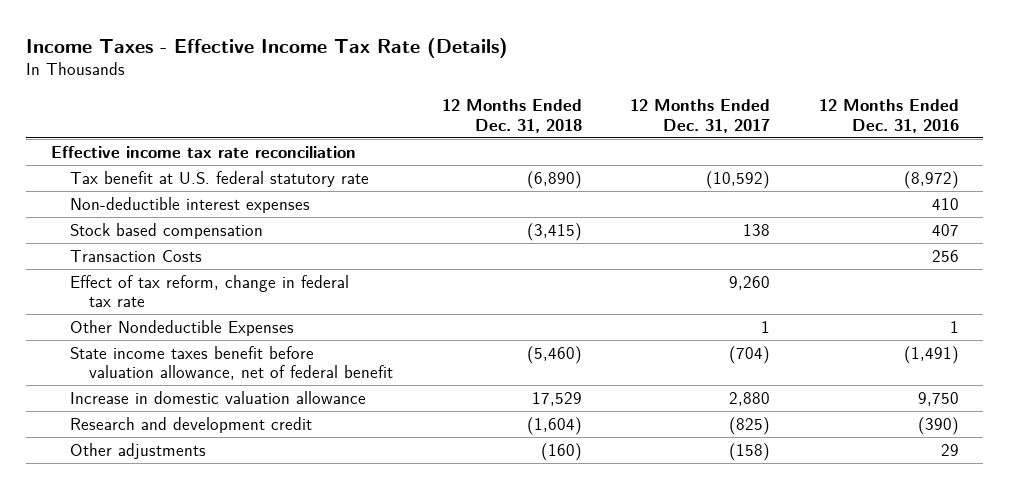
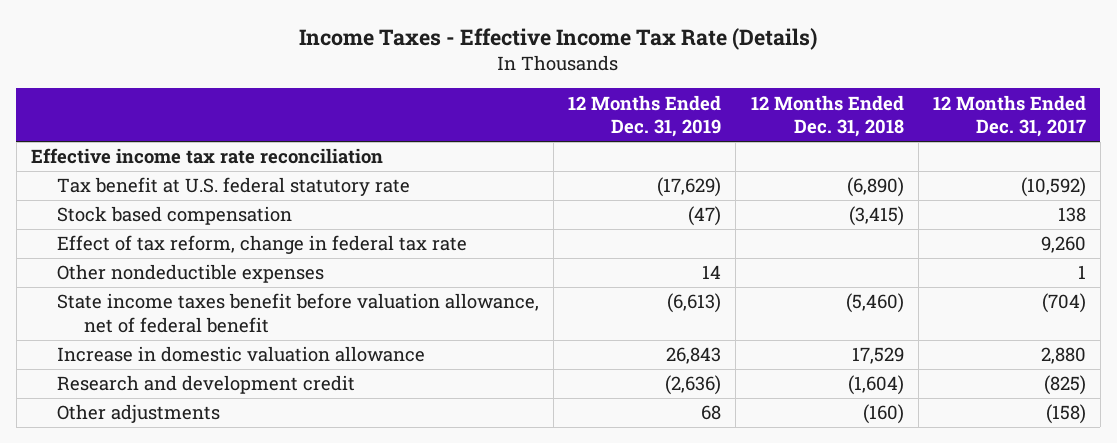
[818,99,959,133] 12 Months Ended Dec. 31, 2016 -> none
none -> [568,94,722,138] 12 Months Ended Dec. 31, 2019
[69,196,310,213] Non-deductible interest expenses -> none
[69,249,202,262] Transaction Costs -> none
[69,319,294,336] Other Nondeductible Expenses -> [57,264,325,284] Other nondeductible expenses

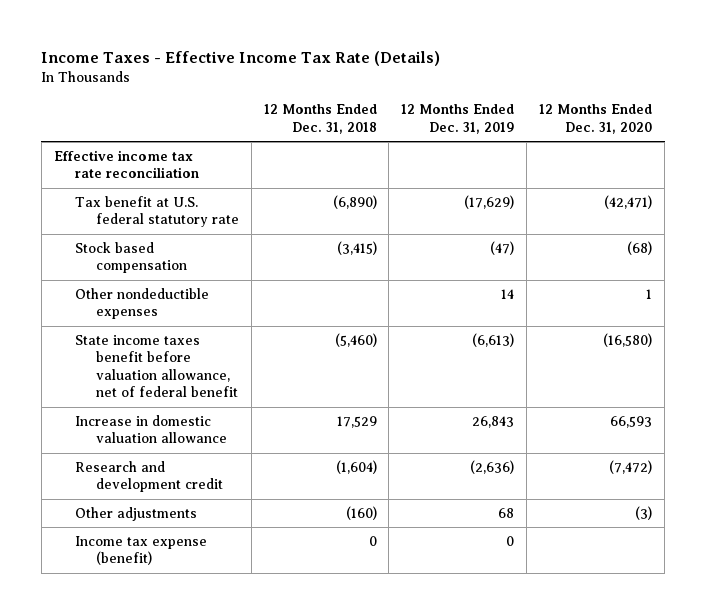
[932,94,1086,138] 12 Months Ended Dec. 31, 2017 -> none
none -> [539,104,653,134] 12 Months Ended Dec. 31, 2020
[57,235,468,255] Effect of tax reform, change in federal tax rate -> none
none -> [74,535,207,566] Income tax expense (benefit)

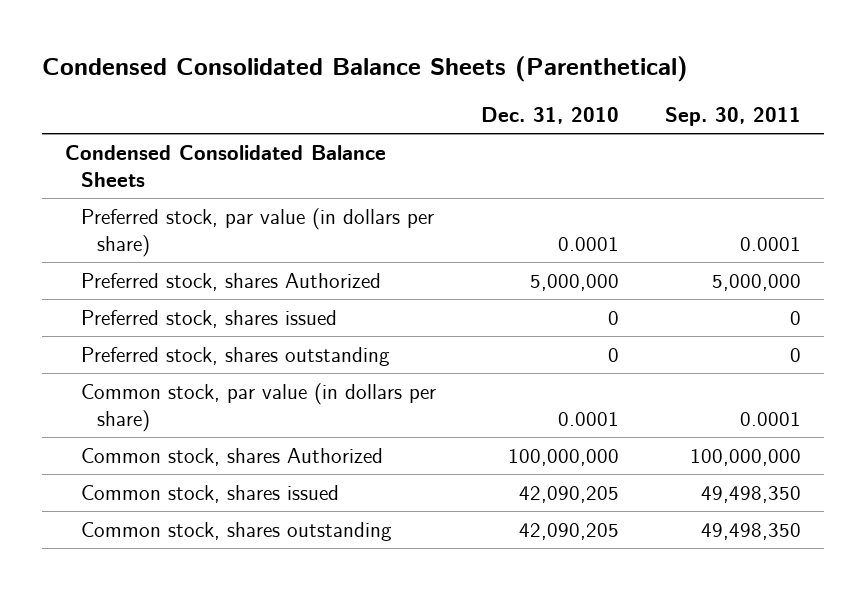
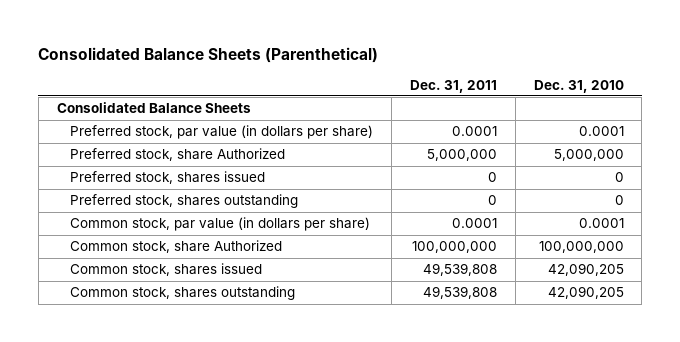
[41,55,688,82] Condensed Consolidated Balance Sheets (Parenthetical) -> [38,46,379,63] Consolidated Balance Sheets (Parenthetical)
[664,106,801,126] Sep. 30, 2011 -> none
none -> [409,79,497,93] Dec. 31, 2011
[64,144,386,187] Condensed Consolidated Balance Sheets -> [56,102,251,114] Consolidated Balance Sheets
[80,272,381,291] Preferred stock, shares Authorized -> [69,148,285,162] Preferred stock, share Authorized
[80,447,383,466] Common stock, shares Authorized -> [69,240,282,254] Common stock, share Authorized

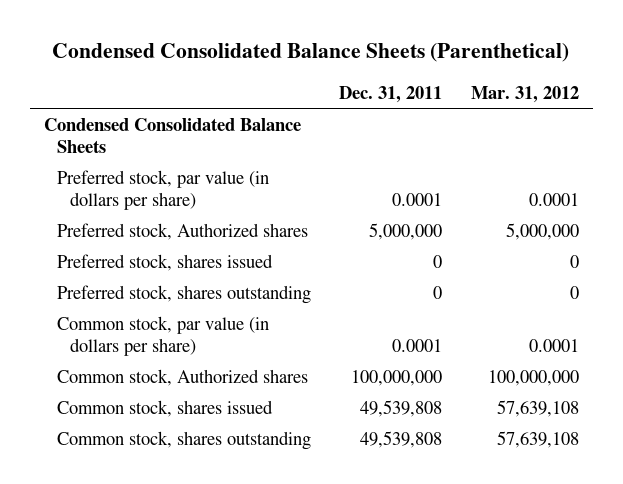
[38,46,379,63] Consolidated Balance Sheets (Parenthetical) -> [52,43,570,63] Condensed Consolidated Balance Sheets (Parenthetical)
[533,79,624,93] Dec. 31, 2010 -> none
none -> [470,85,579,103] Mar. 31, 2012
[56,102,251,114] Consolidated Balance Sheets -> [43,117,301,153] Condensed Consolidated Balance Sheets
[69,148,285,162] Preferred stock, share Authorized -> [57,222,309,240] Preferred stock, Authorized shares
[69,240,282,254] Common stock, share Authorized -> [57,368,309,386] Common stock, Authorized shares

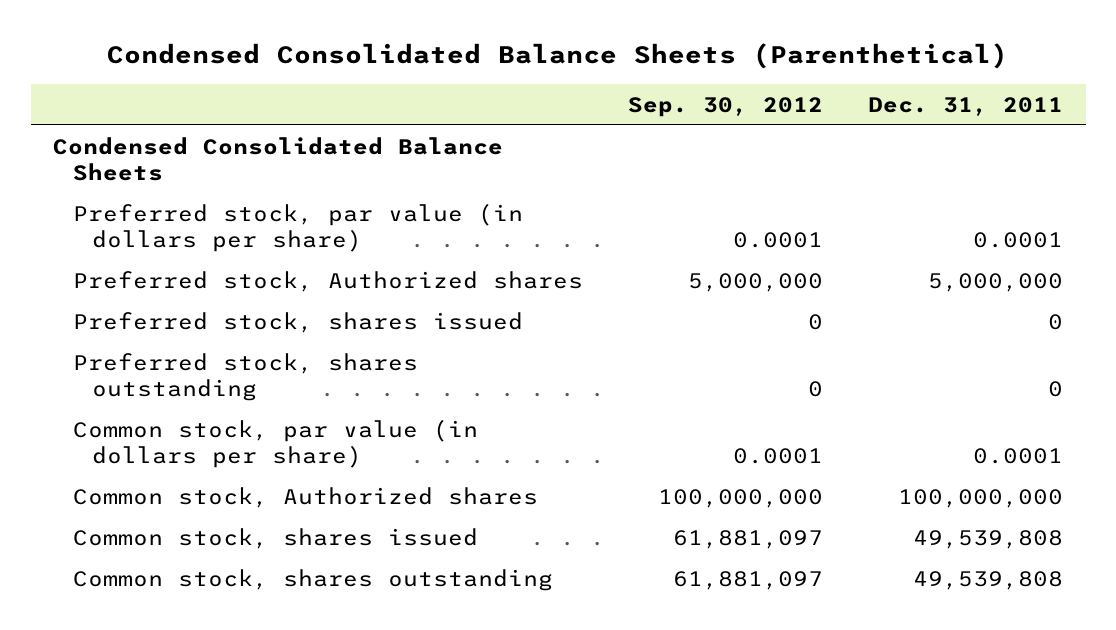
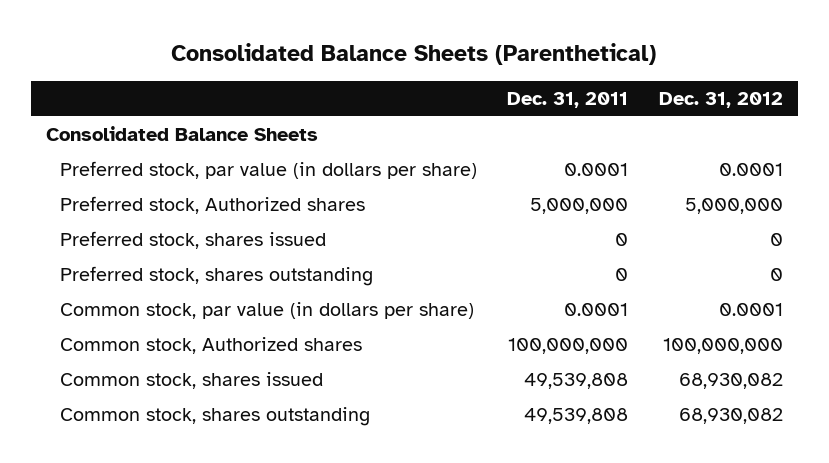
[107,43,1009,70] Condensed Consolidated Balance Sheets (Parenthetical) -> [171,43,657,66] Consolidated Balance Sheets (Parenthetical)
[627,96,823,117] Sep. 30, 2012 -> none
none -> [658,91,783,108] Dec. 31, 2012
[53,136,504,182] Condensed Consolidated Balance Sheets -> [45,126,318,142] Consolidated Balance Sheets

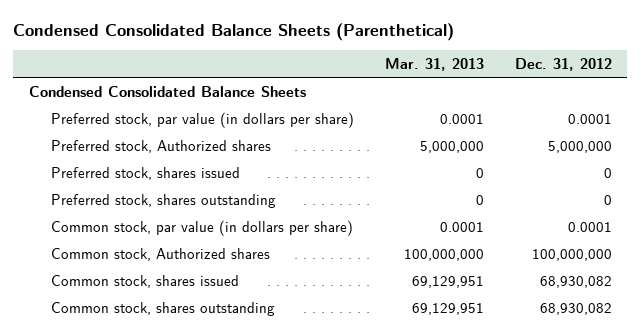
[171,43,657,66] Consolidated Balance Sheets (Parenthetical) -> [13,22,455,41] Condensed Consolidated Balance Sheets (Parenthetical)
[507,91,629,108] Dec. 31, 2011 -> none
none -> [385,58,485,72] Mar. 31, 2013
[45,126,318,142] Consolidated Balance Sheets -> [28,85,306,97] Condensed Consolidated Balance Sheets

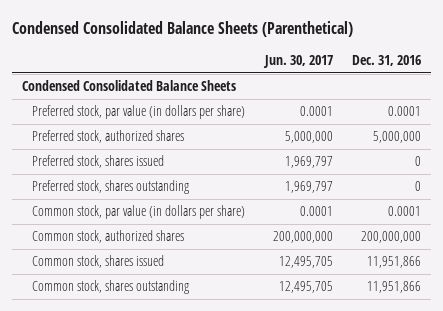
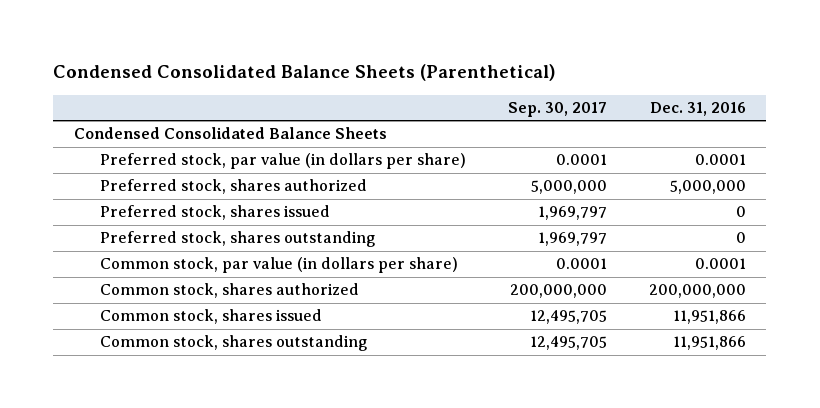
[262,55,333,69] Jun. 30, 2017 -> none
none -> [507,101,607,117] Sep. 30, 2017
[32,130,185,144] Preferred stock, authorized shares -> [99,179,367,195] Preferred stock, shares authorized
[32,230,185,244] Common stock, authorized shares -> [99,283,359,299] Common stock, shares authorized

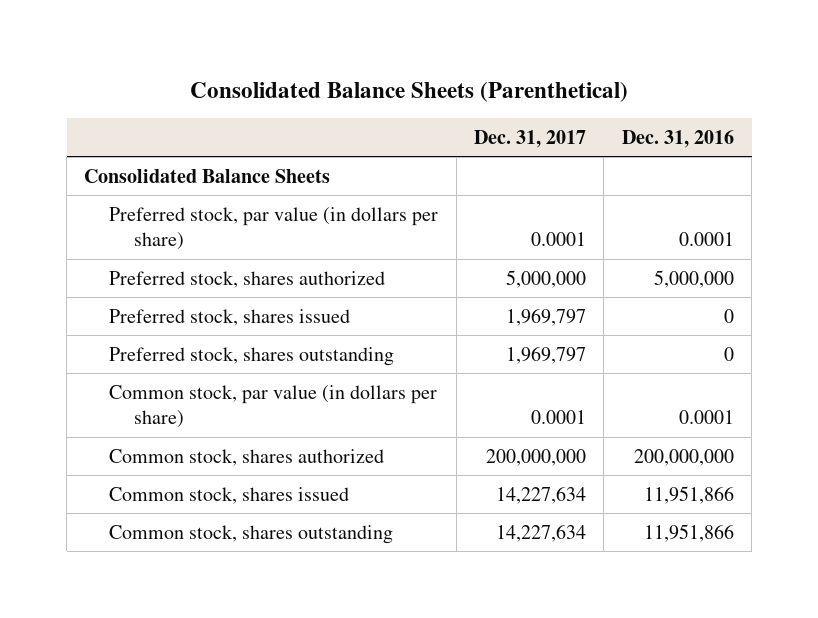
[53,64,557,82] Condensed Consolidated Balance Sheets (Parenthetical) -> [190,81,629,102] Consolidated Balance Sheets (Parenthetical)
[507,101,607,117] Sep. 30, 2017 -> none
none -> [474,129,587,148] Dec. 31, 2017
[74,127,388,140] Condensed Consolidated Balance Sheets -> [84,168,331,183] Consolidated Balance Sheets

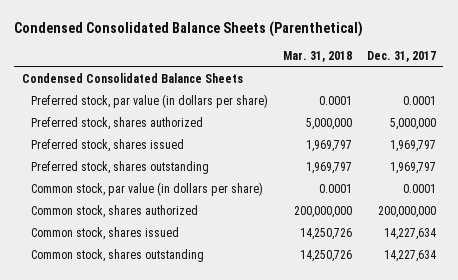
[190,81,629,102] Consolidated Balance Sheets (Parenthetical) -> [14,21,364,38] Condensed Consolidated Balance Sheets (Parenthetical)
[621,129,734,148] Dec. 31, 2016 -> none
none -> [283,51,353,63] Mar. 31, 2018
[84,168,331,183] Consolidated Balance Sheets -> [21,73,243,84] Condensed Consolidated Balance Sheets

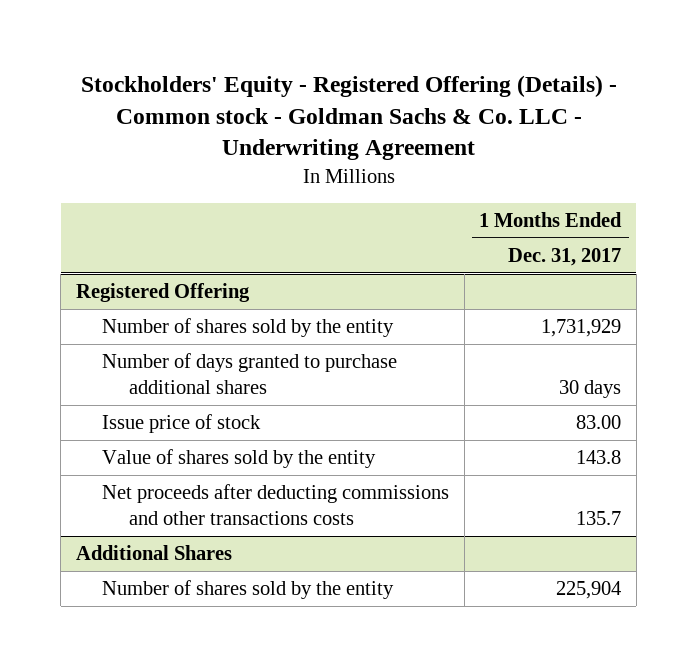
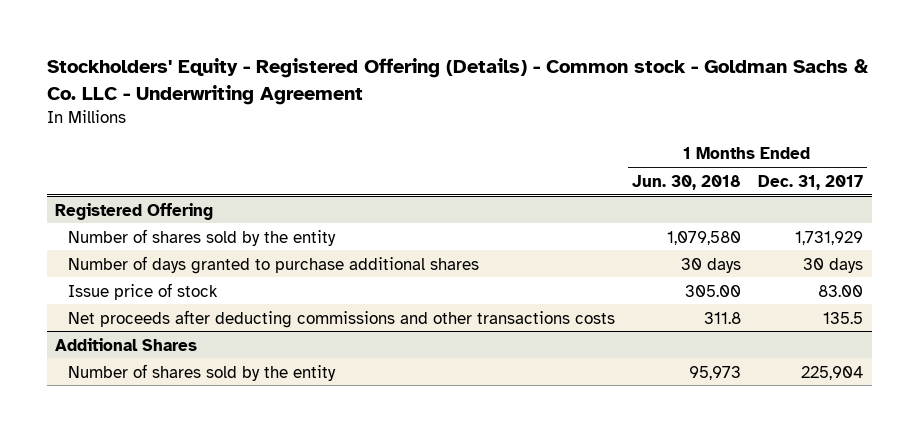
none -> [631,174,741,190] Jun. 30, 2018
[102,449,377,469] Value of shares sold by the entity -> none
[576,510,622,525] 135.7 -> [823,311,864,324] 135.5

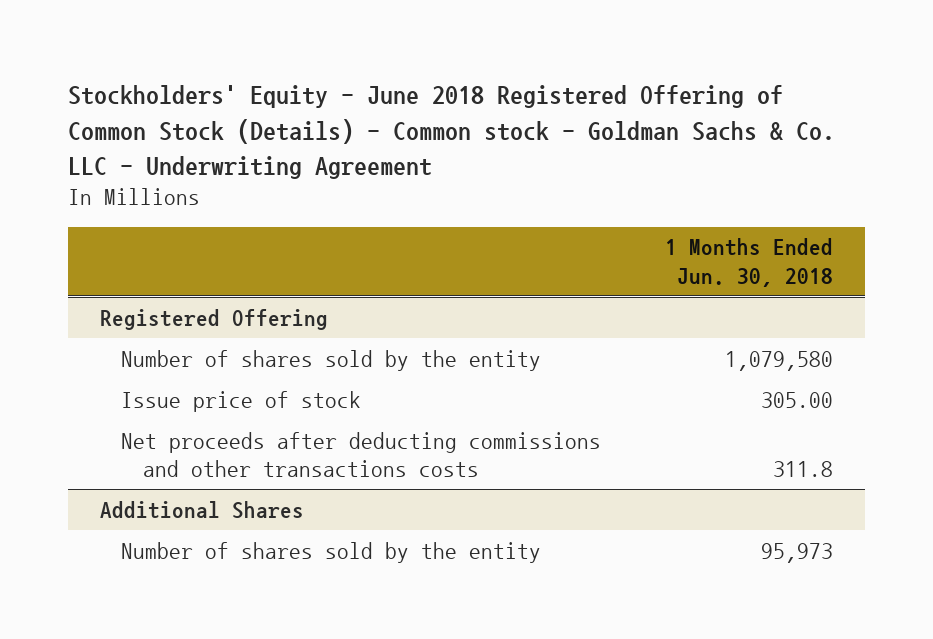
[46,58,868,105] Stockholders' Equity - Registered Offering (Details) - Common stock - Goldman Sachs & Co. LLC - Underwriting Agreement -> [68,85,836,179] Stockholders' Equity - June 2018 Registered Offering of Common Stock (Details) - Common stock - Goldman Sachs & Co. LLC - Underwriting Agreement
[758,174,864,190] Dec. 31, 2017 -> none
[67,255,479,274] Number of days granted to purchase additional shares -> none

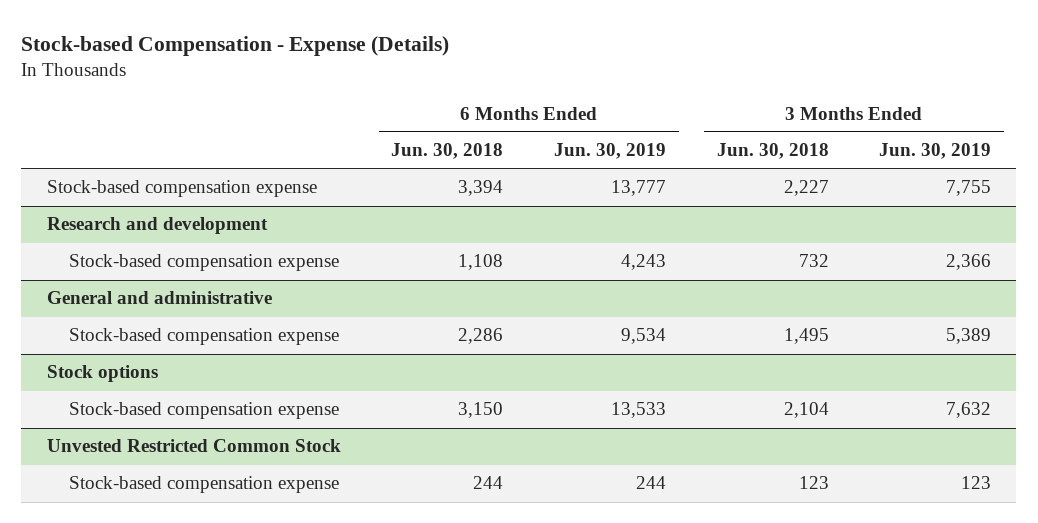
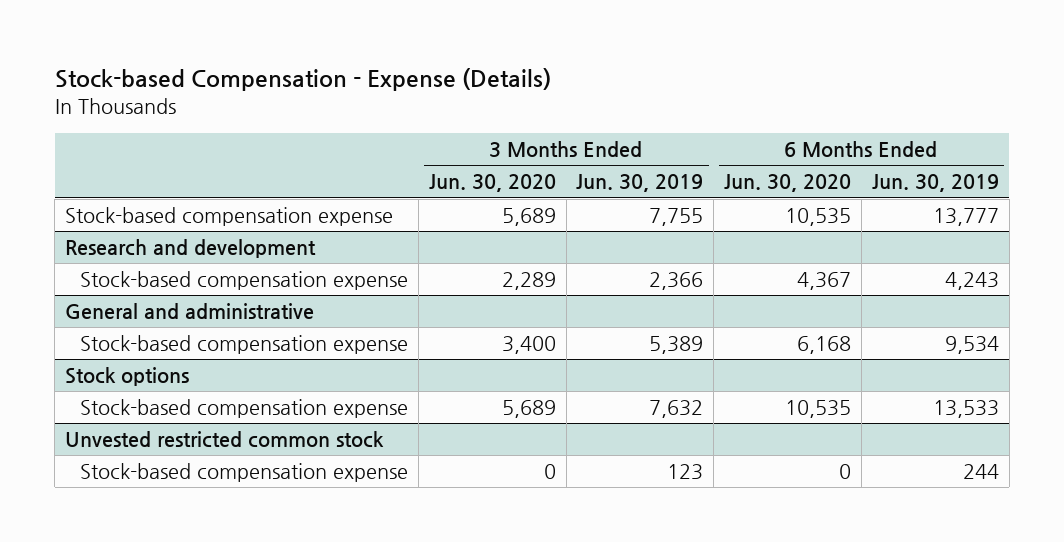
[391,143,504,160] Jun. 30, 2018 -> none
[716,143,829,160] Jun. 30, 2018 -> none
none -> [428,174,556,193] Jun. 30, 2020
none -> [724,174,852,193] Jun. 30, 2020
[46,439,341,453] Unvested Restricted Common Stock -> [65,431,385,449] Unvested restricted common stock

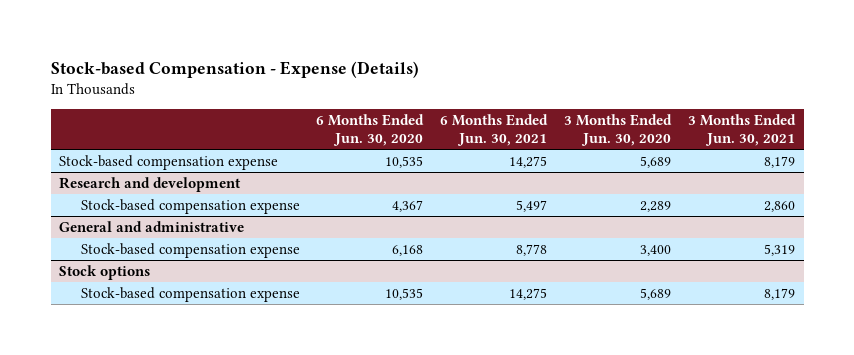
[576,174,704,193] Jun. 30, 2019 -> none
[871,174,999,193] Jun. 30, 2019 -> none
none -> [440,114,549,146] 6 Months Ended Jun. 30, 2021
none -> [688,114,797,146] 3 Months Ended Jun. 30, 2021
[65,431,385,449] Unvested restricted common stock -> none
[80,463,409,483] Stock-based compensation expense -> none

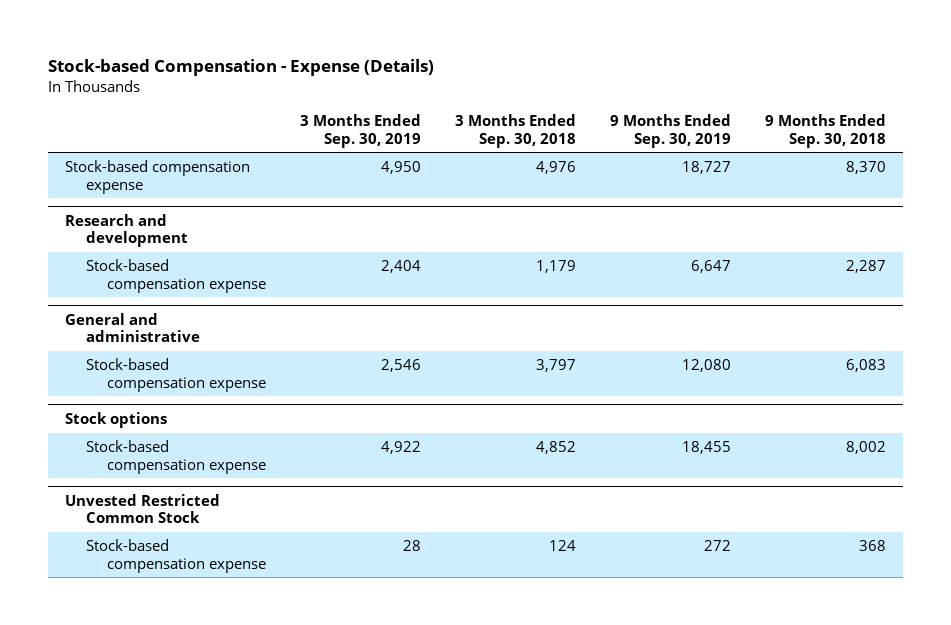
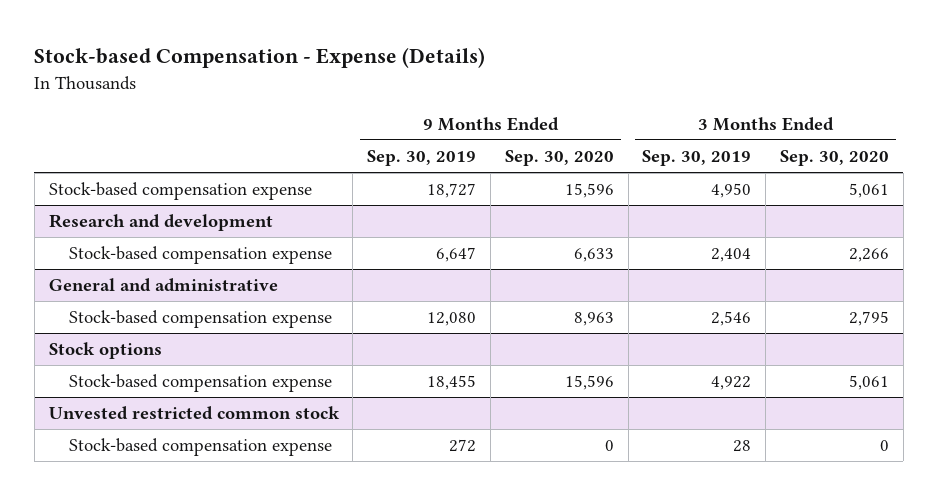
[454,114,576,148] 3 Months Ended Sep. 30, 2018 -> none
[764,114,886,148] 9 Months Ended Sep. 30, 2018 -> none
none -> [504,150,614,167] Sep. 30, 2020
none -> [779,150,889,167] Sep. 30, 2020
[65,493,221,524] Unvested Restricted Common Stock -> [48,406,340,421] Unvested restricted common stock

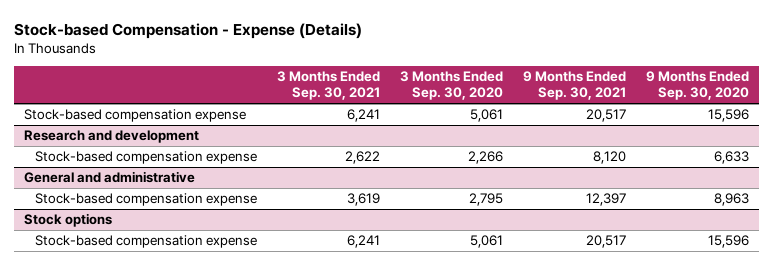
[367,150,477,167] Sep. 30, 2019 -> none
[642,150,752,167] Sep. 30, 2019 -> none
none -> [277,71,381,101] 3 Months Ended Sep. 30, 2021
none -> [523,71,627,101] 9 Months Ended Sep. 30, 2021
[48,406,340,421] Unvested restricted common stock -> none
[68,438,332,457] Stock-based compensation expense -> none

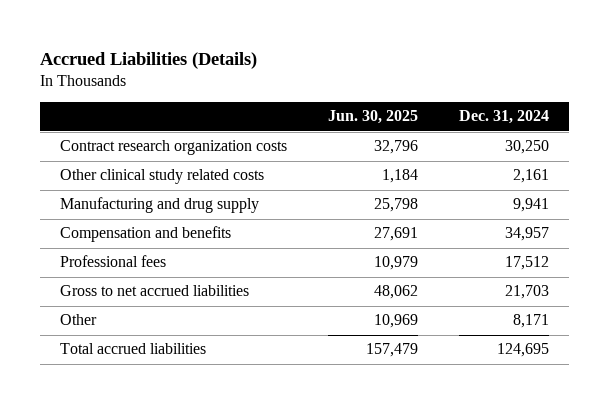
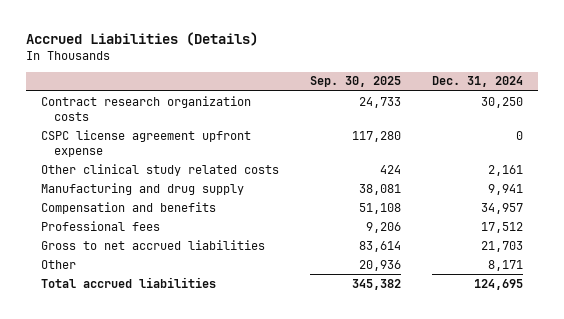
[327,110,418,125] Jun. 30, 2025 -> none
none -> [310,76,402,88] Sep. 30, 2025
none -> [41,129,252,157] CSPC license agreement upfront expense

